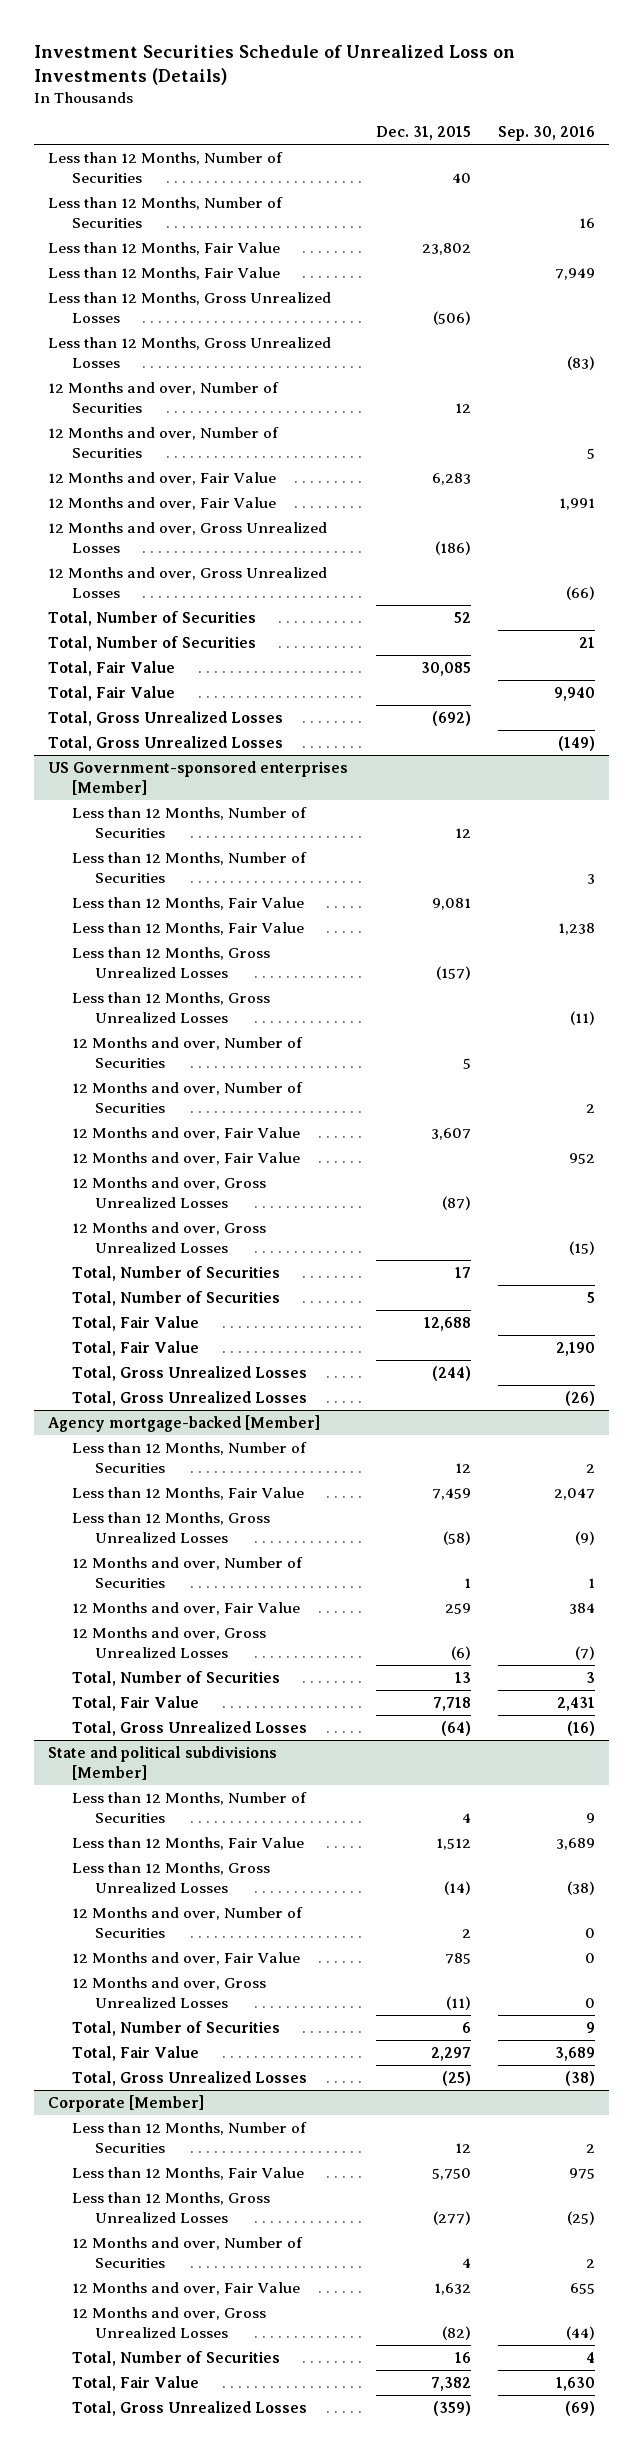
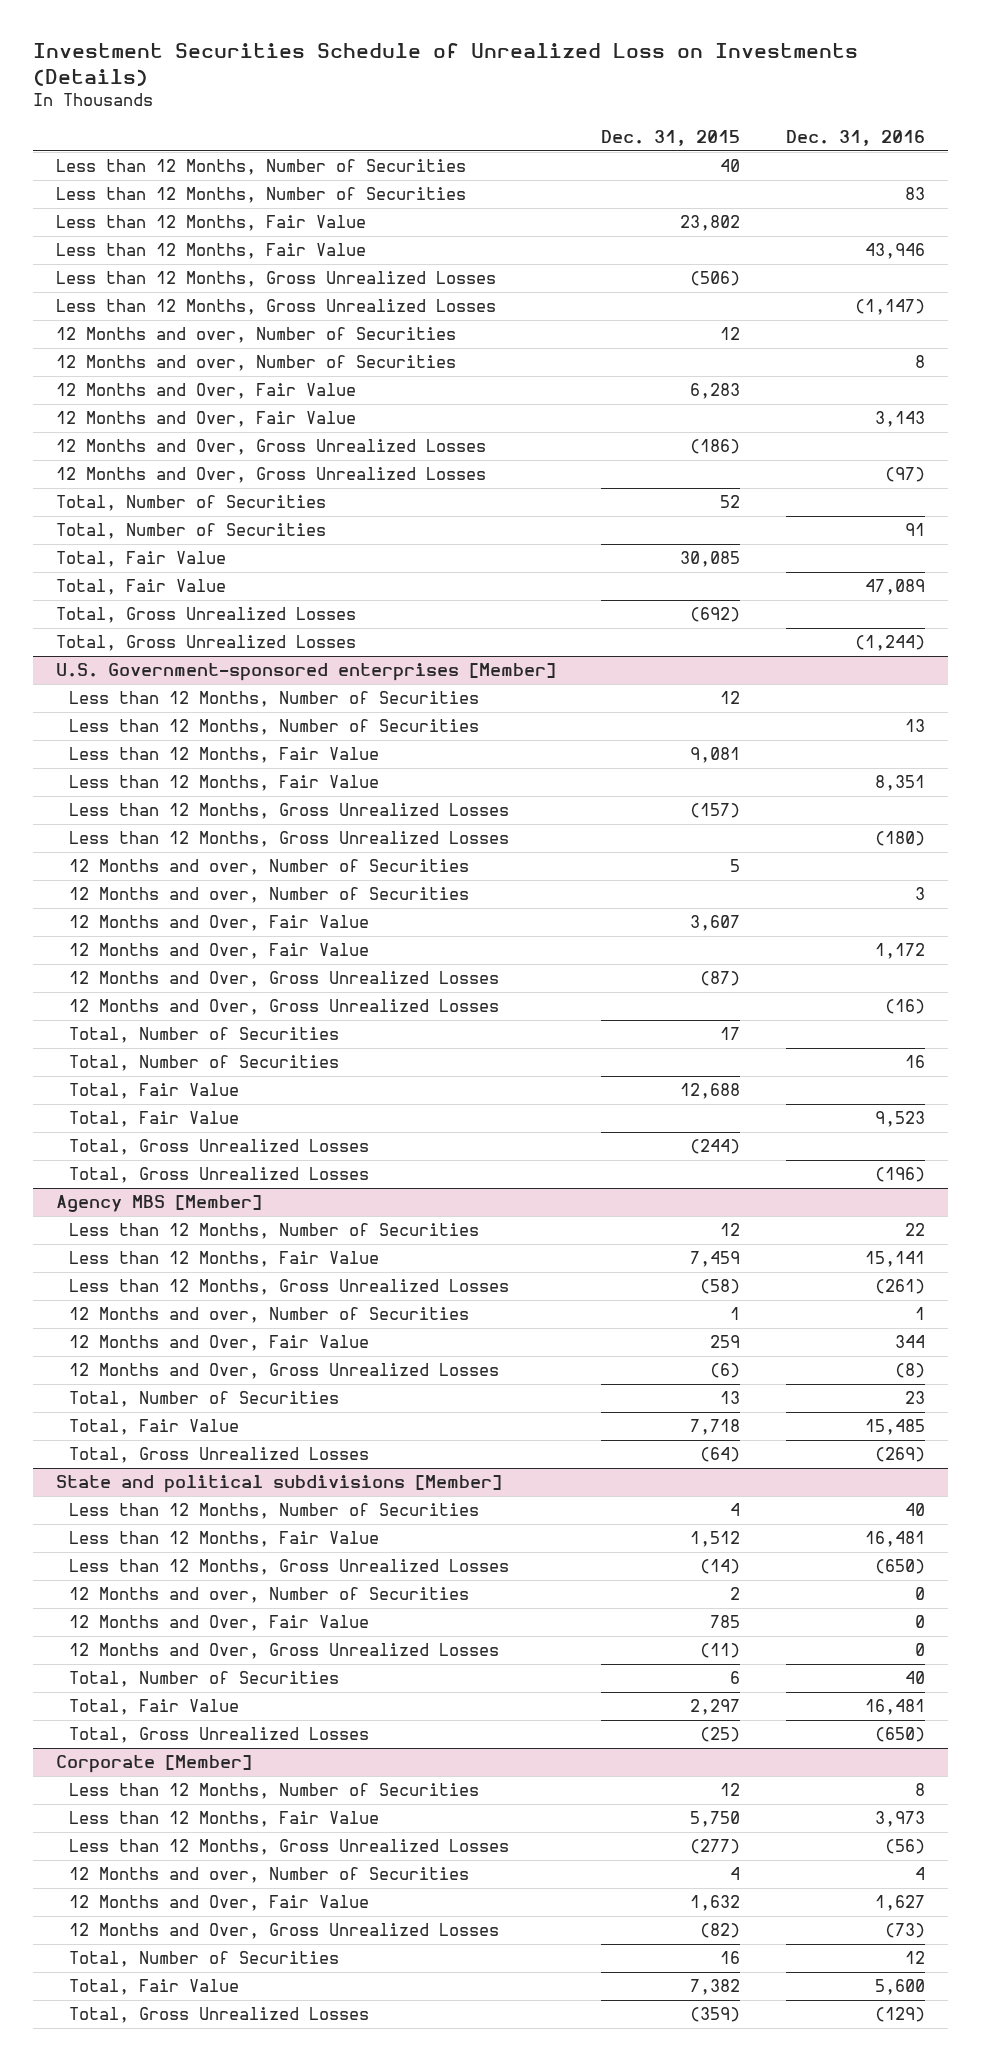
[498,125,596,141] Sep. 30, 2016 -> none
none -> [786,130,926,147] Dec. 31, 2016
[48,471,277,485] 12 Months and over, Fair Value -> [55,383,356,400] 12 Months and Over, Fair Value
[48,496,277,510] 12 Months and over, Fair Value -> [55,411,356,428] 12 Months and Over, Fair Value
[48,521,328,553] 12 Months and over, Gross Unrealized Losses -> [55,439,486,456] 12 Months and Over, Gross Unrealized Losses
[48,566,328,598] 12 Months and over, Gross Unrealized Losses -> [55,467,486,484] 12 Months and Over, Gross Unrealized Losses
[48,760,349,795] US Government-sponsored enterprises [Member] -> [55,663,556,682] U.S. Government-sponsored enterprises [Member]
[71,1126,300,1140] 12 Months and over, Fair Value -> [69,915,370,932] 12 Months and Over, Fair Value
[71,1151,300,1165] 12 Months and over, Fair Value -> [69,943,370,960] 12 Months and Over, Fair Value
[71,1176,266,1208] 12 Months and over, Gross Unrealized Losses -> [69,971,500,988] 12 Months and Over, Gross Unrealized Losses
[71,1221,266,1253] 12 Months and over, Gross Unrealized Losses -> [69,999,500,1016] 12 Months and Over, Gross Unrealized Losses
[48,1414,321,1432] Agency mortgage-backed [Member] -> [55,1195,262,1213] Agency MBS [Member]
[71,1601,300,1615] 12 Months and over, Fair Value -> [69,1335,370,1352] 12 Months and Over, Fair Value
[71,1626,266,1658] 12 Months and over, Gross Unrealized Losses -> [69,1363,500,1380] 12 Months and Over, Gross Unrealized Losses
[71,1951,300,1965] 12 Months and over, Fair Value -> [69,1615,370,1632] 12 Months and Over, Fair Value
[71,1976,266,2008] 12 Months and over, Gross Unrealized Losses -> [69,1643,500,1660] 12 Months and Over, Gross Unrealized Losses
[71,2281,300,2295] 12 Months and over, Fair Value -> [69,1895,370,1912] 12 Months and Over, Fair Value
[71,2306,266,2338] 12 Months and over, Gross Unrealized Losses -> [69,1923,500,1940] 12 Months and Over, Gross Unrealized Losses

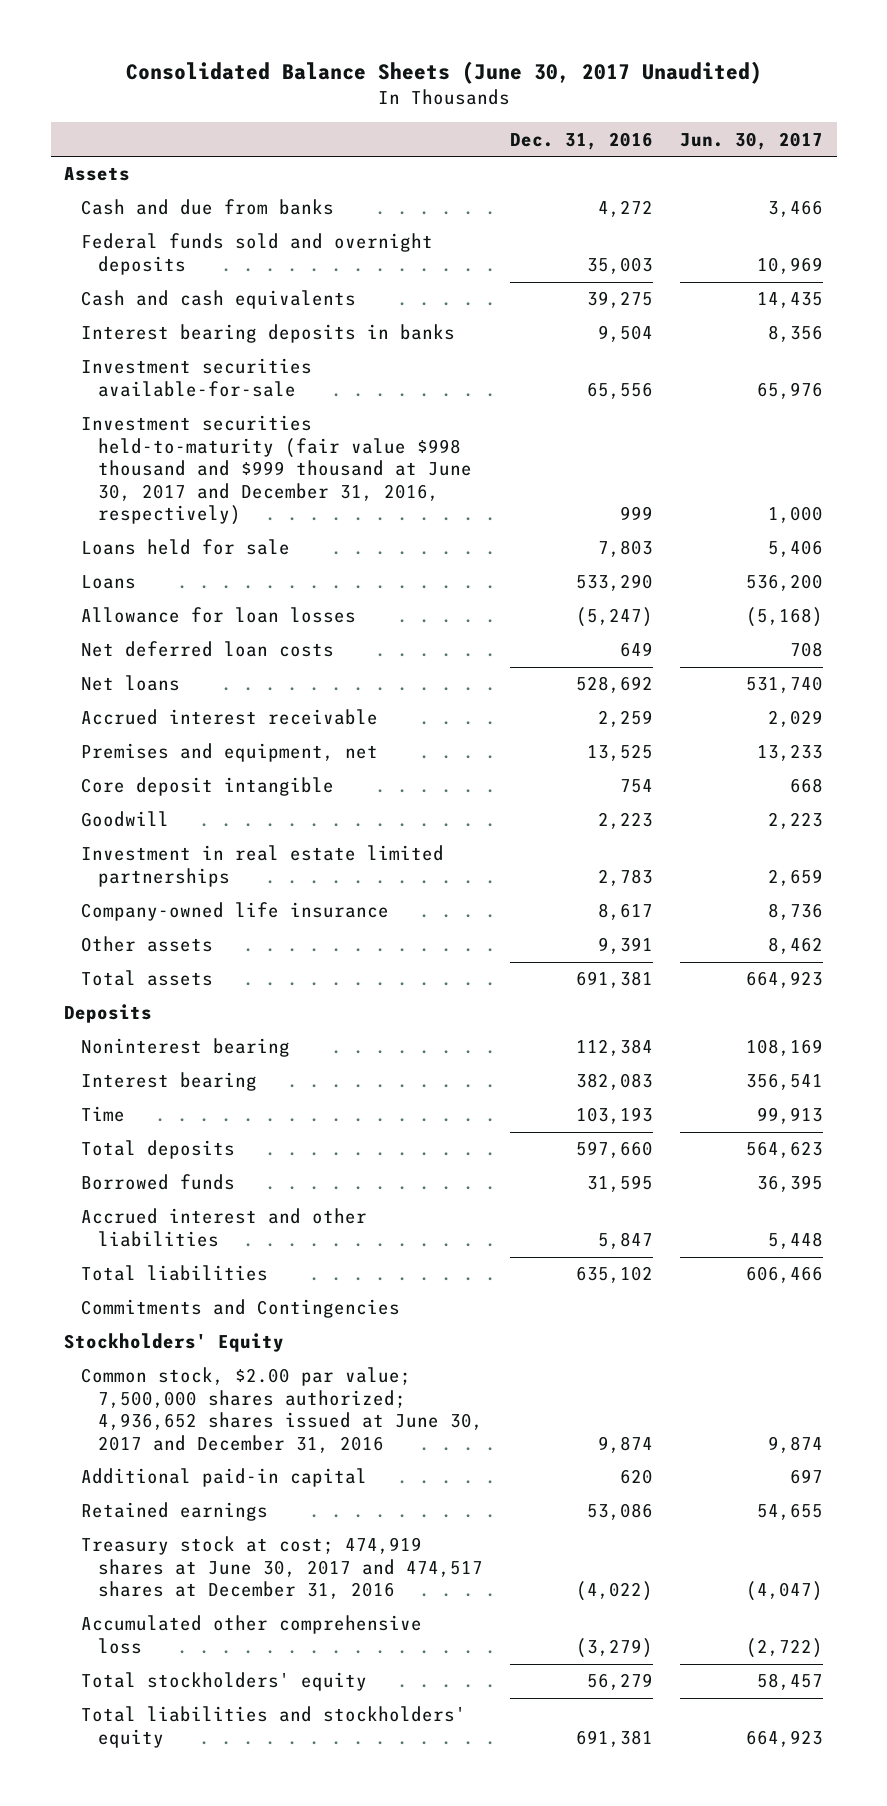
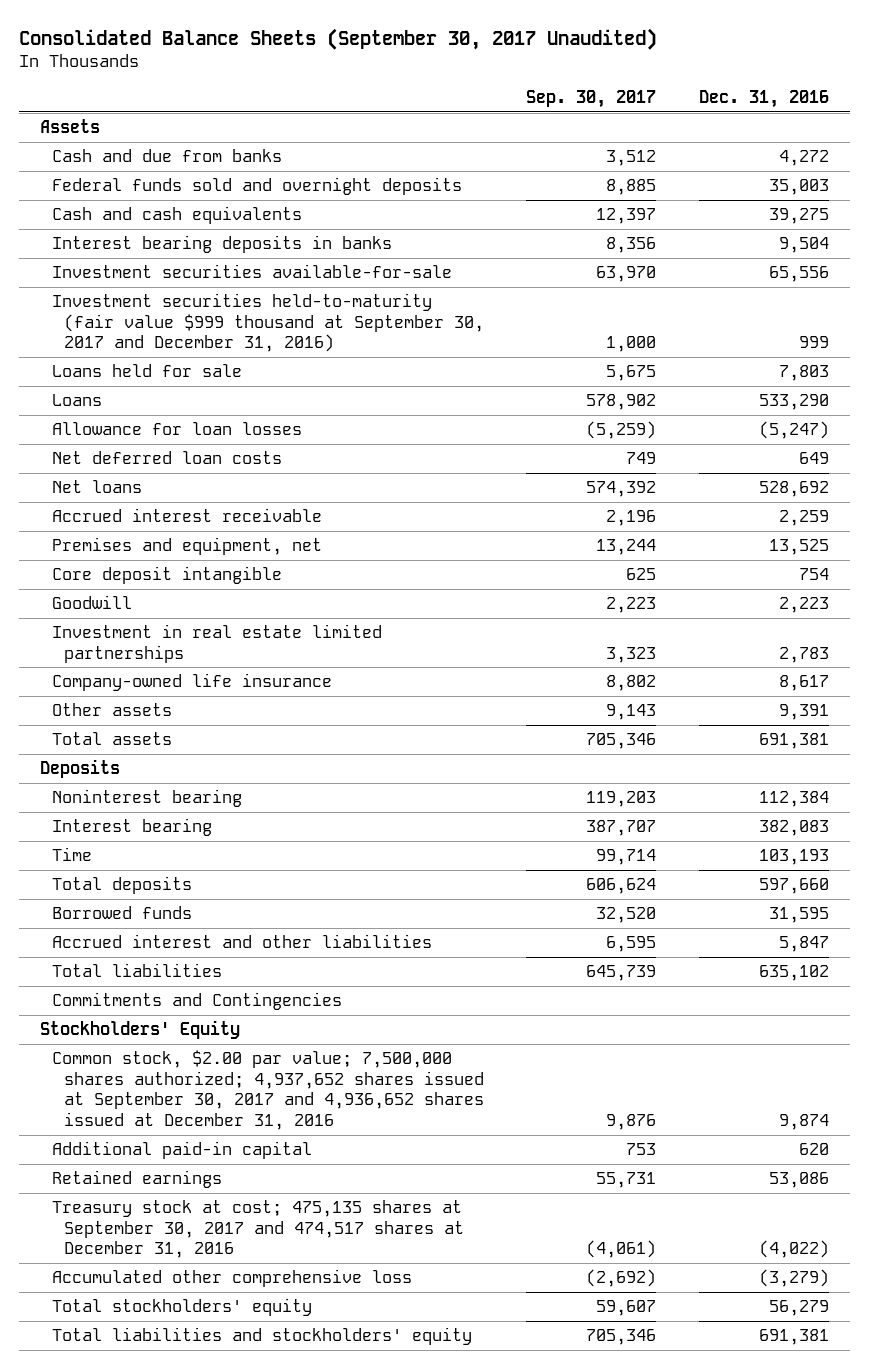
[125,61,762,85] Consolidated Balance Sheets (June 30, 2017 Unaudited) -> [19,27,658,50] Consolidated Balance Sheets (September 30, 2017 Unaudited)
[680,131,824,150] Jun. 30, 2017 -> none
none -> [526,90,657,109] Sep. 30, 2017
[80,415,472,526] Investment securities held-to-maturity (fair value $998 thousand and $999 thousand at June 30, 2017 and December 31, 2016, respectively) -> [52,293,484,353] Investment securities held-to-maturity (fair value $999 thousand at September 30, 2017 and December 31, 2016)
[80,1367,483,1453] Common stock, $2.00 par value; 7,500,000 shares authorized; 4,936,652 shares issued at June 30, 2017 and December 31, 2016 -> [52,1050,484,1131] Common stock, $2.00 par value; 7,500,000 shares authorized; 4,937,652 shares issued at September 30, 2017 and 4,936,652 shares issued at December 31, 2016
[80,1536,483,1600] Treasury stock at cost; 474,919 shares at June 30, 2017 and 474,517 shares at December 31, 2016 -> [52,1200,464,1259] Treasury stock at cost; 475,135 shares at September 30, 2017 and 474,517 shares at December 31, 2016

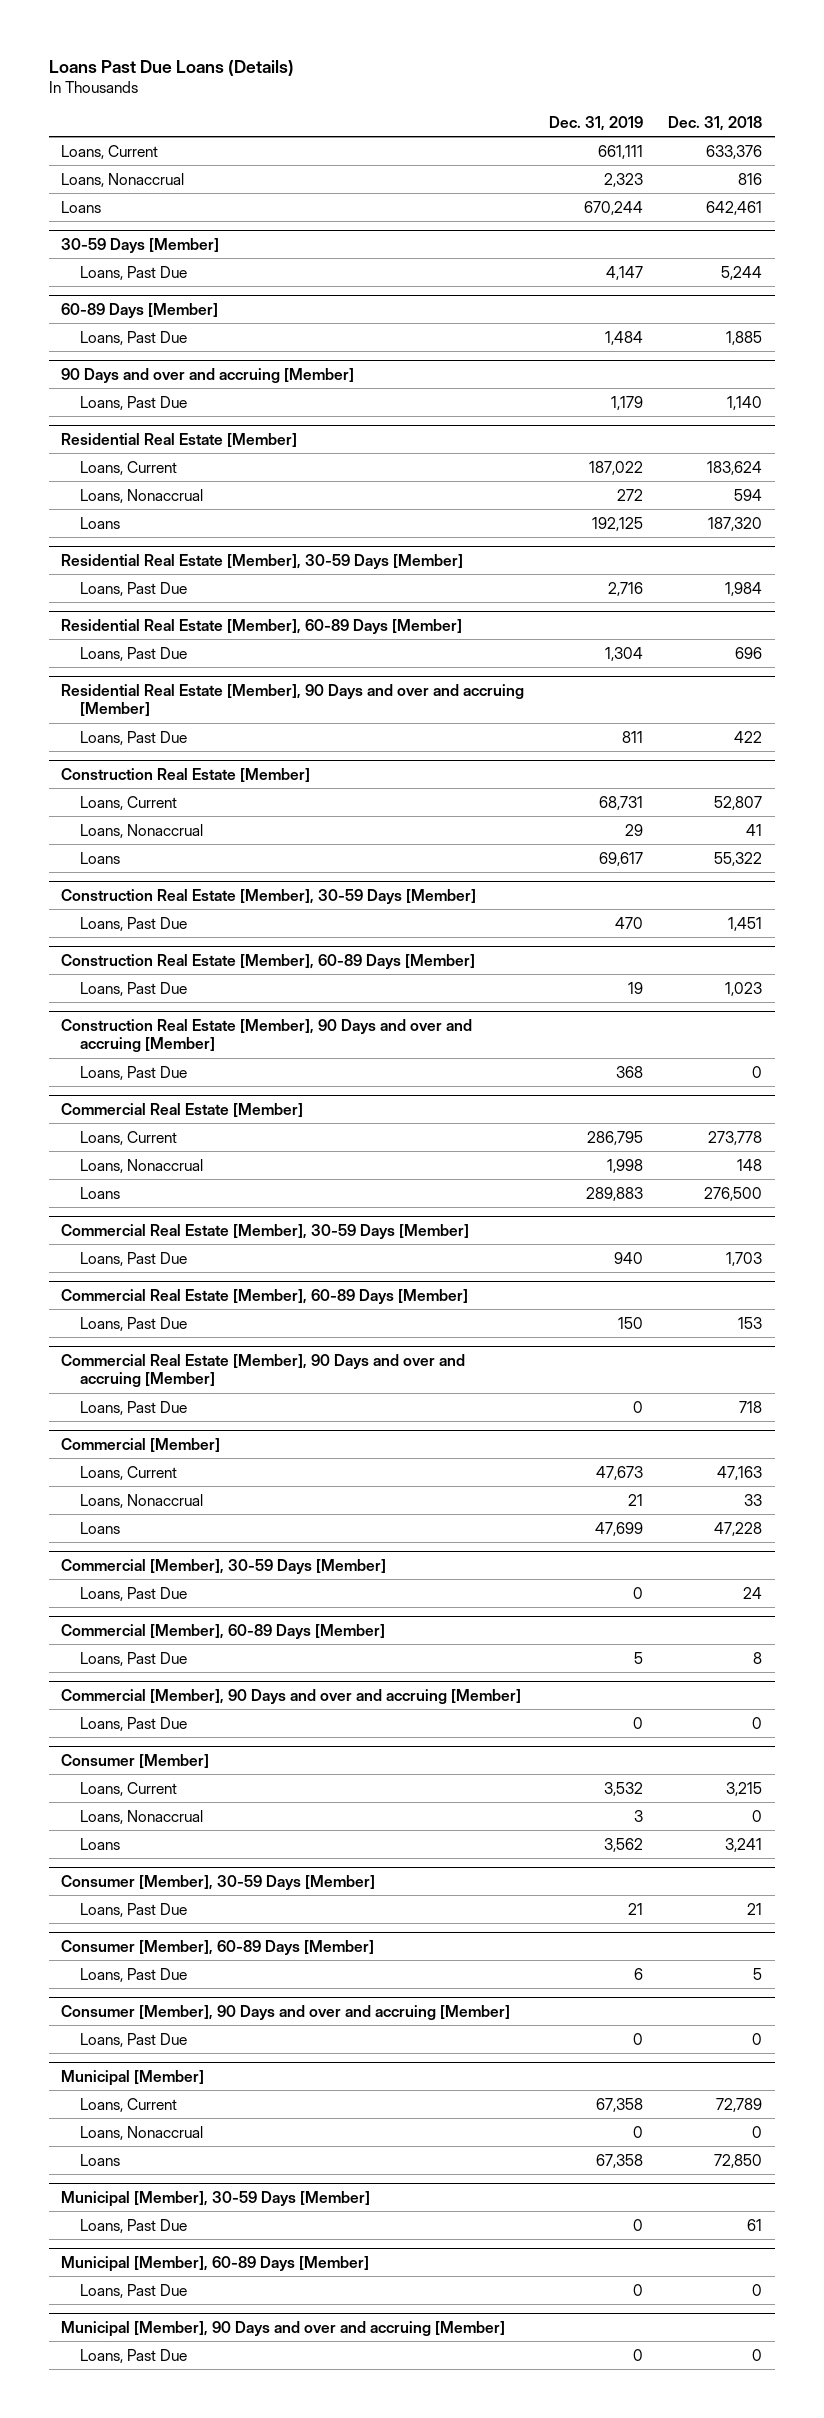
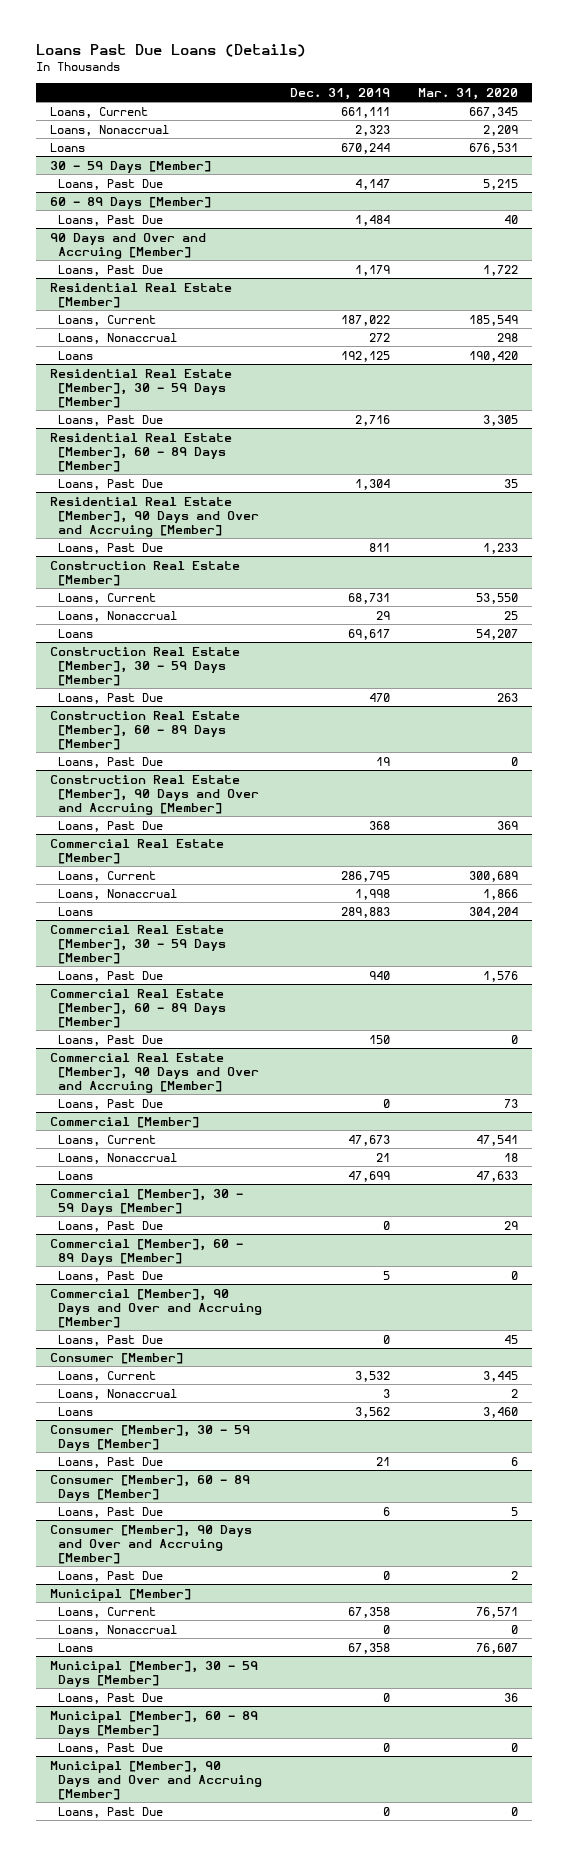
[668,116,763,132] Dec. 31, 2018 -> none
none -> [418,87,519,100] Mar. 31, 2020
[61,237,220,253] 30-59 Days [Member] -> [49,160,211,173] 30 - 59 Days [Member]
[61,302,219,318] 60-89 Days [Member] -> [49,196,211,209] 60 - 89 Days [Member]
[61,367,355,383] 90 Days and over and accruing [Member] -> [49,232,206,259] 90 Days and Over and Accruing [Member]
[61,553,464,569] Residential Real Estate [Member], 30-59 Days [Member] -> [49,368,232,409] Residential Real Estate [Member], 30 - 59 Days [Member]
[61,618,463,634] Residential Real Estate [Member], 60-89 Days [Member] -> [49,432,232,473] Residential Real Estate [Member], 60 - 89 Days [Member]
[61,683,525,717] Residential Real Estate [Member], 90 Days and over and accruing [Member] -> [49,496,260,538] Residential Real Estate [Member], 90 Days and Over and Accruing [Member]
[61,888,477,904] Construction Real Estate [Member], 30-59 Days [Member] -> [49,646,240,687] Construction Real Estate [Member], 30 - 59 Days [Member]
[61,953,476,969] Construction Real Estate [Member], 60-89 Days [Member] -> [49,710,240,751] Construction Real Estate [Member], 60 - 89 Days [Member]
[61,1018,473,1053] Construction Real Estate [Member], 90 Days and over and accruing [Member] -> [49,774,260,816] Construction Real Estate [Member], 90 Days and Over and Accruing [Member]
[61,1223,470,1239] Commercial Real Estate [Member], 30-59 Days [Member] -> [49,924,227,965] Commercial Real Estate [Member], 30 - 59 Days [Member]
[61,1288,469,1304] Commercial Real Estate [Member], 60-89 Days [Member] -> [49,988,227,1029] Commercial Real Estate [Member], 60 - 89 Days [Member]
[61,1353,466,1388] Commercial Real Estate [Member], 90 Days and over and accruing [Member] -> [49,1052,260,1094] Commercial Real Estate [Member], 90 Days and Over and Accruing [Member]
[61,1558,387,1574] Commercial [Member], 30-59 Days [Member] -> [49,1188,243,1215] Commercial [Member], 30 - 59 Days [Member]
[61,1623,386,1639] Commercial [Member], 60-89 Days [Member] -> [49,1238,243,1265] Commercial [Member], 60 - 89 Days [Member]
[61,1688,522,1704] Commercial [Member], 90 Days and over and accruing [Member] -> [49,1288,263,1329] Commercial [Member], 90 Days and Over and Accruing [Member]
[61,1874,376,1890] Consumer [Member], 30-59 Days [Member] -> [49,1424,250,1451] Consumer [Member], 30 - 59 Days [Member]
[61,1939,375,1955] Consumer [Member], 60-89 Days [Member] -> [49,1474,250,1501] Consumer [Member], 60 - 89 Days [Member]
[61,2004,511,2020] Consumer [Member], 90 Days and over and accruing [Member] -> [49,1524,252,1565] Consumer [Member], 90 Days and Over and Accruing [Member]
[61,2190,371,2207] Municipal [Member], 30-59 Days [Member] -> [49,1660,258,1687] Municipal [Member], 30 - 59 Days [Member]
[61,2255,370,2272] Municipal [Member], 60-89 Days [Member] -> [49,1710,258,1737] Municipal [Member], 60 - 89 Days [Member]
[61,2320,506,2337] Municipal [Member], 90 Days and over and accruing [Member] -> [49,1760,263,1801] Municipal [Member], 90 Days and Over and Accruing [Member]

